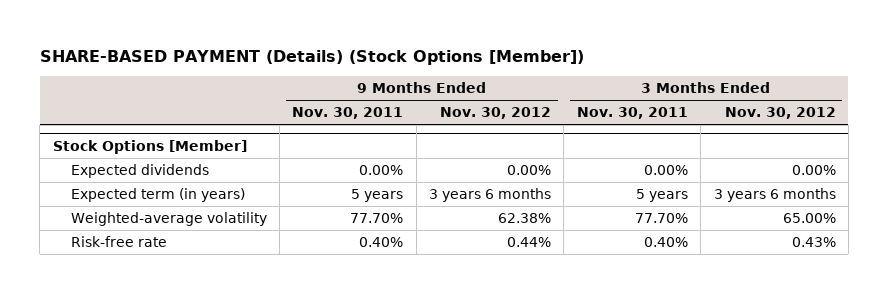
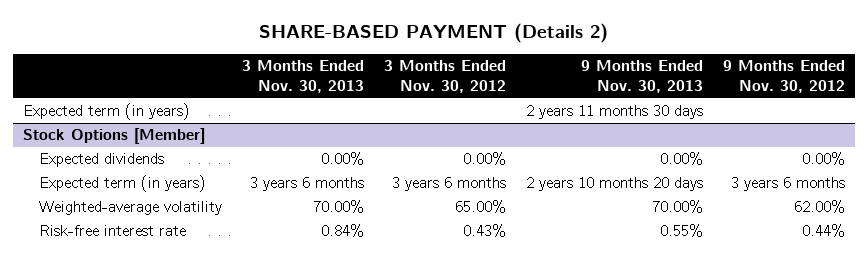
[39,49,584,65] SHARE-BASED PAYMENT (Details) (Stock Options [Member]) -> [259,22,609,43] SHARE-BASED PAYMENT (Details 2)
[292,107,404,120] Nov. 30, 2011 -> none
[576,107,688,120] Nov. 30, 2011 -> none
none -> [241,60,364,94] 3 Months Ended Nov. 30, 2013
none -> [580,60,703,94] 9 Months Ended Nov. 30, 2013
none -> [23,103,191,121] Expected term (in years)
[498,213,552,224] 62.38% -> [794,200,846,214] 62.00%
[70,236,167,248] Risk-free rate -> [38,225,186,237] Risk-free interest rate

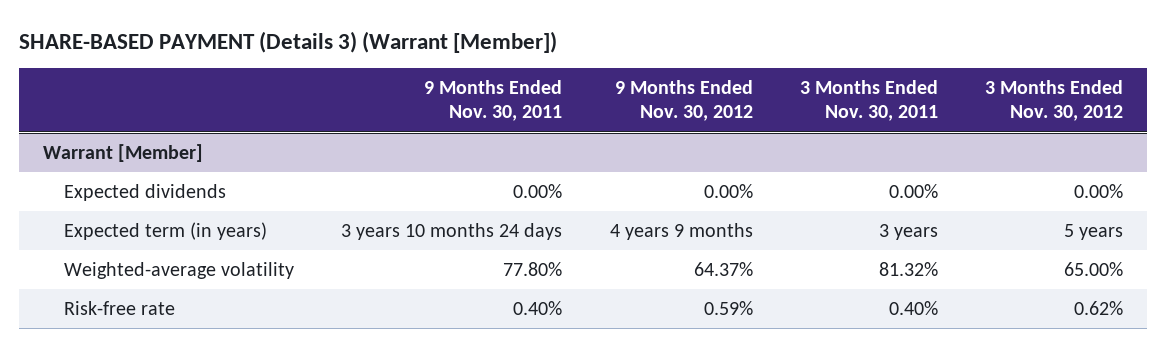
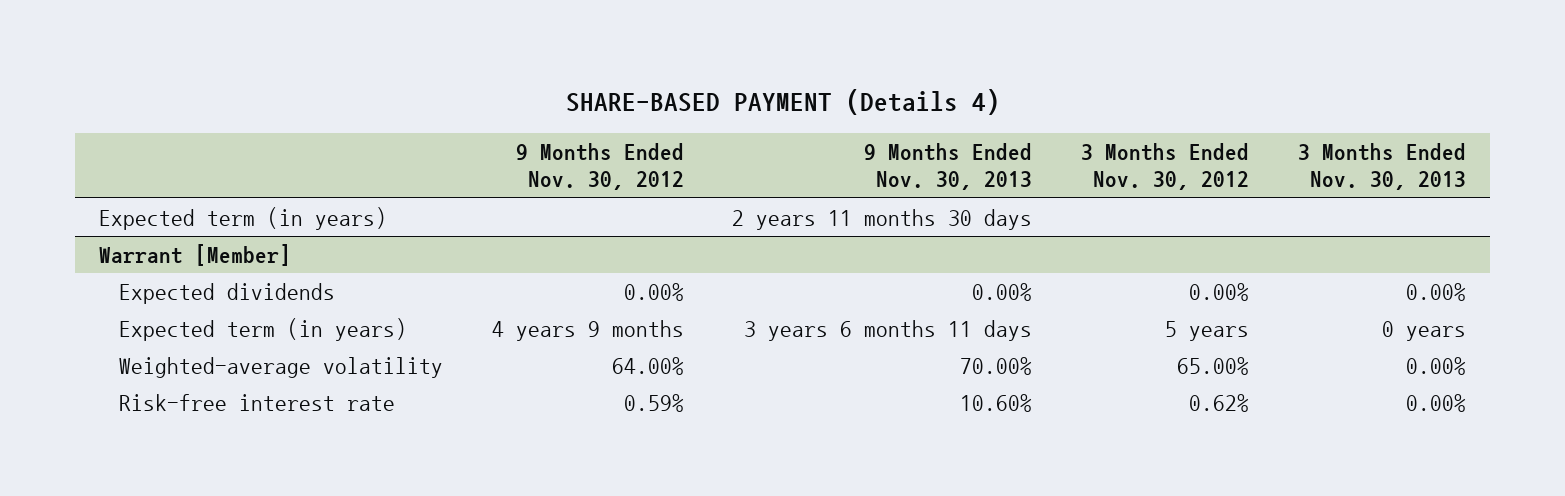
[19,31,558,54] SHARE-BASED PAYMENT (Details 3) (Warrant [Member]) -> [565,88,1000,115] SHARE-BASED PAYMENT (Details 4)
[424,80,563,122] 9 Months Ended Nov. 30, 2011 -> none
[800,80,939,122] 3 Months Ended Nov. 30, 2011 -> none
none -> [864,142,1033,191] 9 Months Ended Nov. 30, 2013
none -> [1298,142,1467,191] 3 Months Ended Nov. 30, 2013
none -> [98,206,387,230] Expected term (in years)
[693,261,753,276] 64.37% -> [611,356,684,375] 64.00%
[63,300,175,315] Risk-free rate -> [118,393,395,411] Risk-free interest rate

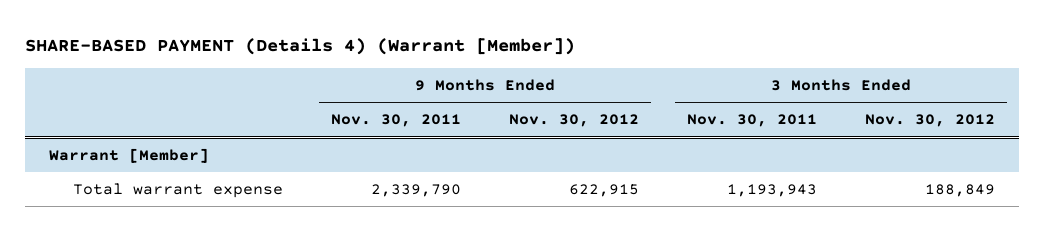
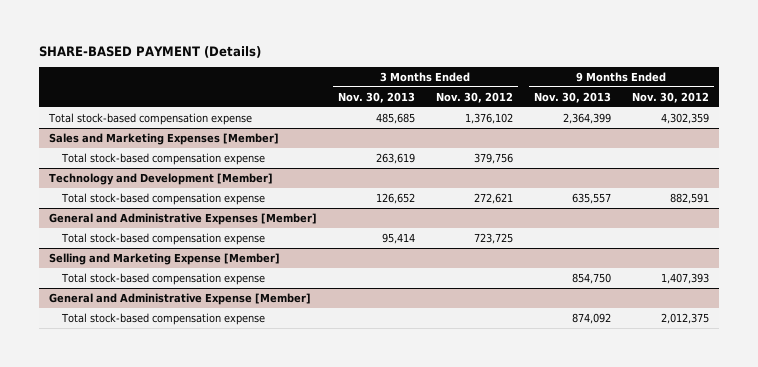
[25,38,576,56] SHARE-BASED PAYMENT (Details 4) (Warrant [Member]) -> [38,45,261,58] SHARE-BASED PAYMENT (Details)
[331,114,462,128] Nov. 30, 2011 -> none
[687,114,818,128] Nov. 30, 2011 -> none
none -> [337,91,415,103] Nov. 30, 2013
none -> [533,91,611,103] Nov. 30, 2013
[49,148,210,164] Warrant [Member] -> none
[73,183,284,199] Total warrant expense -> [48,113,253,126] Total stock-based compensation expense
[569,184,640,198] 622,915 -> [660,113,709,125] 4,302,359
[924,184,995,198] 188,849 -> [464,113,513,125] 1,376,102
none -> [49,133,280,146] Sales and Marketing Expenses [Member]
none -> [60,153,265,166] Total stock-based compensation expense
none -> [49,173,274,186] Technology and Development [Member]
none -> [60,193,265,206] Total stock-based compensation expense
none -> [49,213,318,226] General and Administrative Expenses [Member]
none -> [60,233,265,246] Total stock-based compensation expense
none -> [49,253,281,266] Selling and Marketing Expense [Member]
none -> [60,273,265,286] Total stock-based compensation expense
none -> [49,293,312,306] General and Administrative Expense [Member]
none -> [60,313,265,326] Total stock-based compensation expense

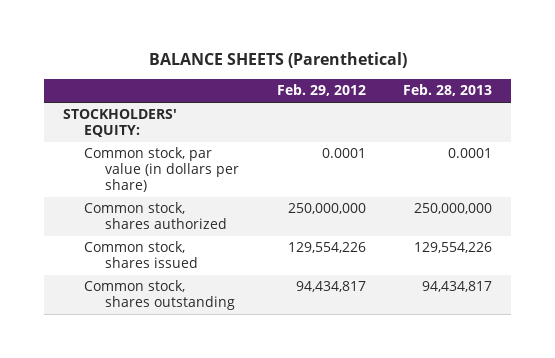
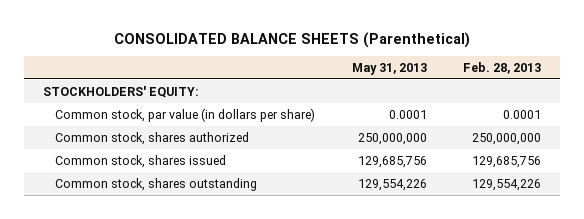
[148,52,407,69] BALANCE SHEETS (Parenthetical) -> [114,31,471,48] CONSOLIDATED BALANCE SHEETS (Parenthetical)
[276,84,366,97] Feb. 29, 2012 -> none
none -> [351,62,427,75] May 31, 2013
[414,242,493,254] 129,554,226 -> [472,155,542,168] 129,685,756
[422,281,493,293] 94,434,817 -> [472,178,542,191] 129,554,226

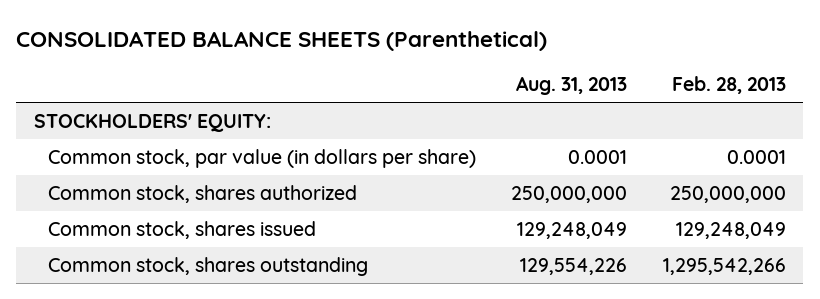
[351,62,427,75] May 31, 2013 -> none
none -> [516,75,628,95] Aug. 31, 2013
[472,155,542,168] 129,685,756 -> [675,221,786,239] 129,248,049
[472,178,542,191] 129,554,226 -> [662,257,786,275] 1,295,542,266

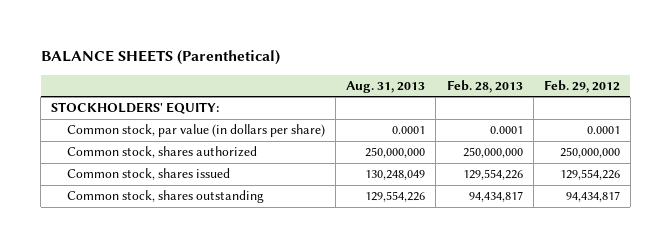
[16,30,548,51] CONSOLIDATED BALANCE SHEETS (Parenthetical) -> [40,50,280,66] BALANCE SHEETS (Parenthetical)
none -> [543,79,620,93] Feb. 29, 2012
[517,221,628,239] 129,248,049 -> [365,170,426,181] 130,248,049
[675,221,786,239] 129,248,049 -> [462,169,523,181] 129,554,226
[662,257,786,275] 1,295,542,266 -> [468,191,523,203] 94,434,817

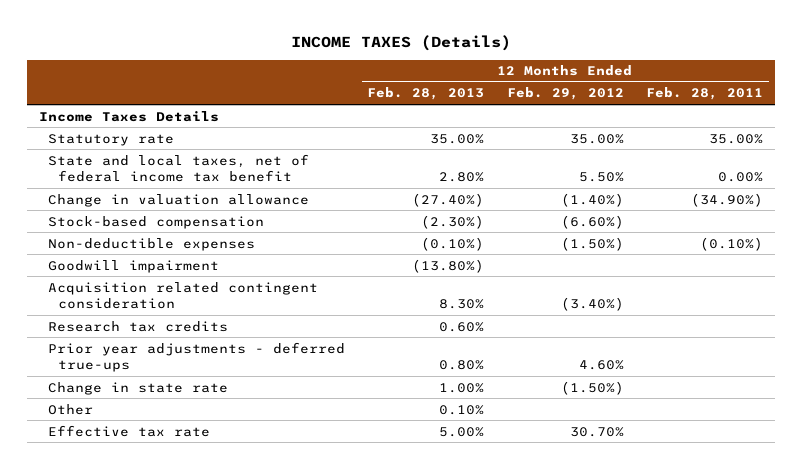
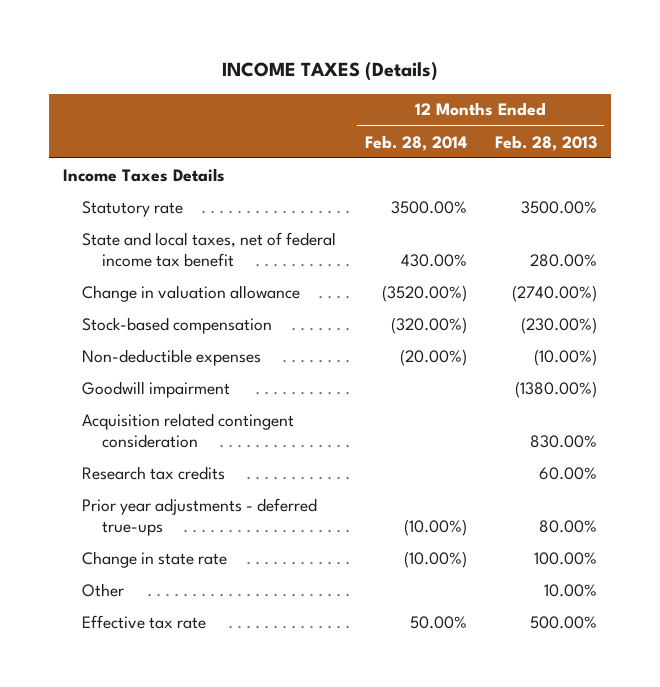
[506,87,624,101] Feb. 29, 2012 -> none
[646,87,764,101] Feb. 28, 2011 -> none
none -> [364,134,467,151] Feb. 28, 2014
[430,133,485,144] 35.00% -> [520,200,597,214] 3500.00%
[439,171,485,182] 2.80% -> [529,253,597,267] 280.00%
[412,192,485,207] (27.40%) -> [511,284,597,302] (2740.00%)
[421,214,485,229] (2.30%) -> [520,316,597,334] (230.00%)
[421,236,485,251] (0.10%) -> [533,348,597,366] (10.00%)
[412,258,485,273] (13.80%) -> [514,380,597,398] (1380.00%)
[439,298,485,309] 8.30% -> [529,434,597,448] 830.00%
[439,321,485,332] 0.60% -> [538,466,597,480] 60.00%
[439,359,485,370] 0.80% -> [538,519,597,533] 80.00%
[439,382,485,393] 1.00% -> [533,551,597,565] 100.00%
[439,404,485,415] 0.10% -> [543,583,597,597] 10.00%
[439,426,485,437] 5.00% -> [529,615,597,629] 500.00%

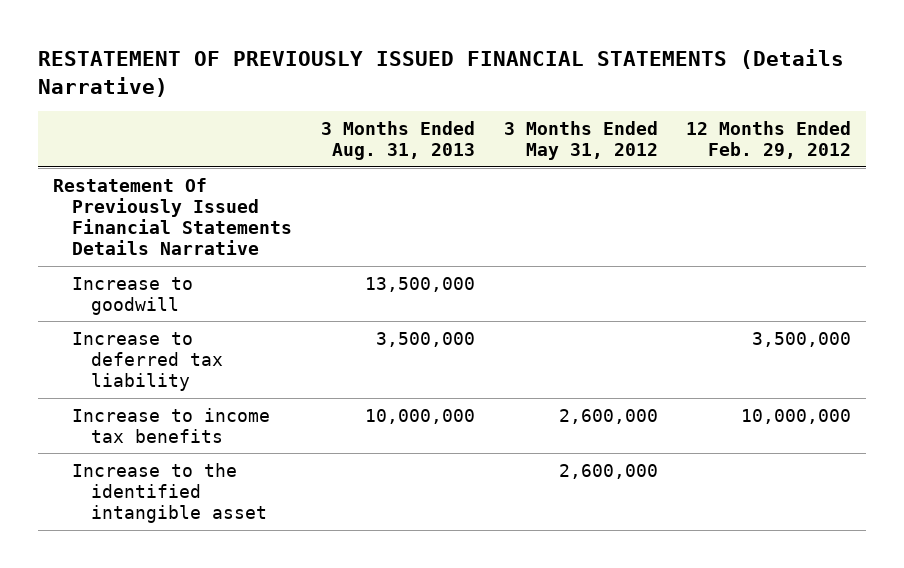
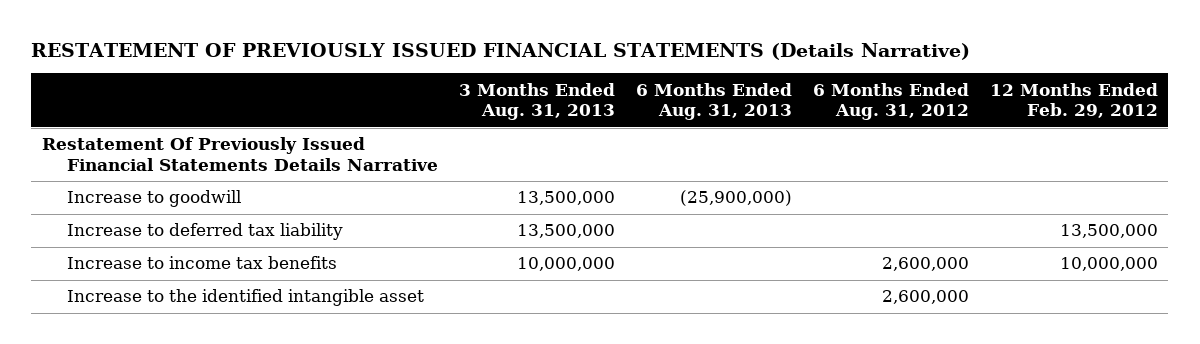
[503,120,658,161] 3 Months Ended May 31, 2012 -> none
none -> [635,82,792,121] 6 Months Ended Aug. 31, 2013
none -> [812,82,969,121] 6 Months Ended Aug. 31, 2012
[375,331,475,347] 3,500,000 -> [517,224,616,239] 13,500,000
[752,331,852,347] 3,500,000 -> [1059,224,1158,239] 13,500,000

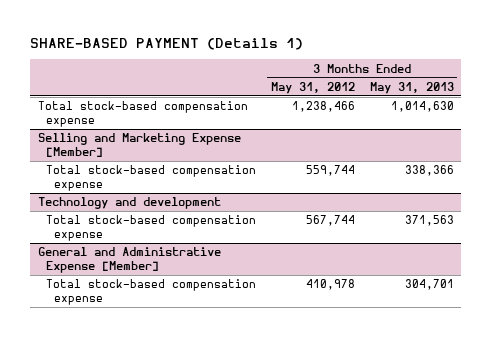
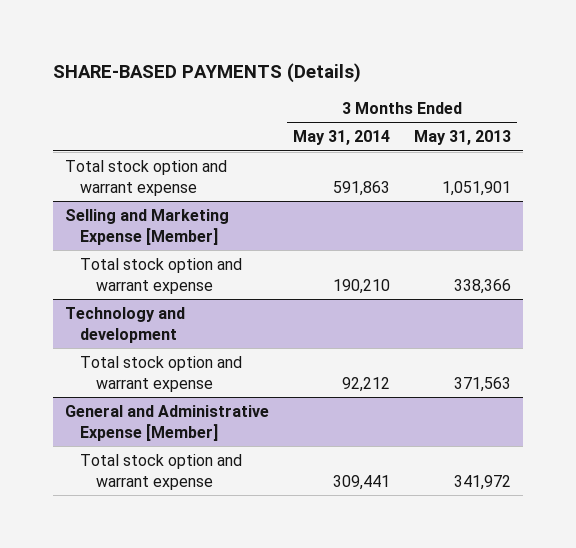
[30,37,304,50] SHARE-BASED PAYMENT (Details 1) -> [53,63,362,84] SHARE-BASED PAYMENTS (Details)
[270,81,355,94] May 31, 2012 -> none
none -> [293,130,391,146] May 31, 2014
[37,101,248,128] Total stock-based compensation expense -> [65,159,228,196] Total stock option and warrant expense
[390,101,454,113] 1,014,630 -> [441,180,511,196] 1,051,901
[45,165,256,192] Total stock-based compensation expense -> [80,257,243,294] Total stock option and warrant expense
[45,215,256,242] Total stock-based compensation expense -> [80,355,243,392] Total stock option and warrant expense
[45,279,256,306] Total stock-based compensation expense -> [80,453,243,490] Total stock option and warrant expense
[404,279,454,291] 304,701 -> [453,474,511,490] 341,972

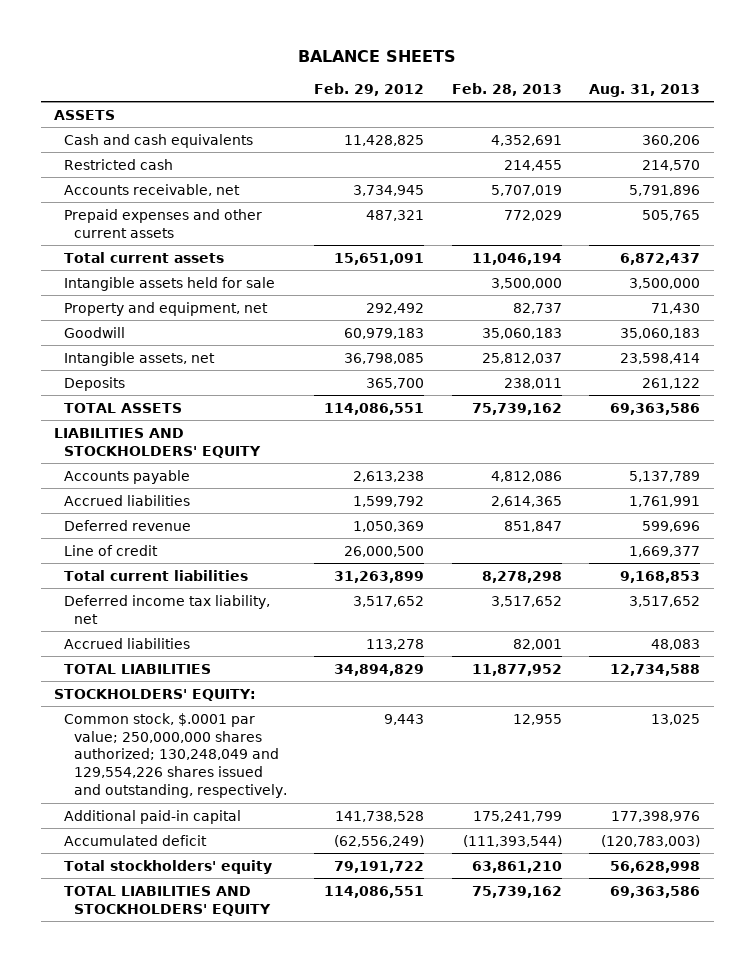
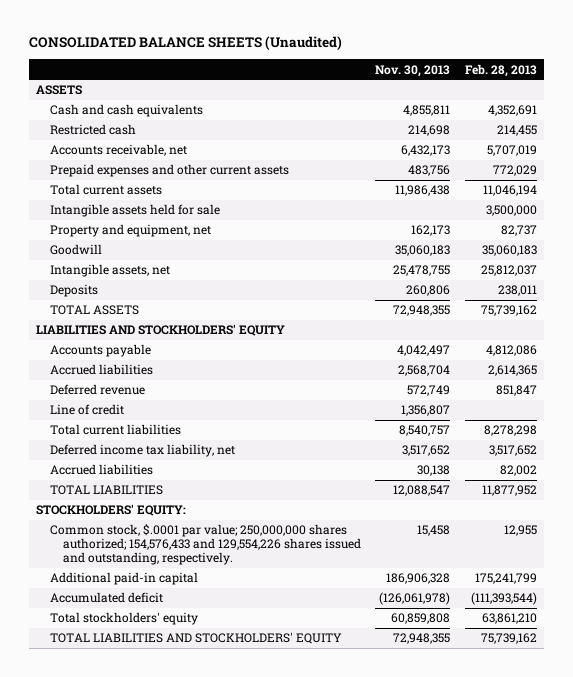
[298,50,457,63] BALANCE SHEETS -> [28,36,342,51] CONSOLIDATED BALANCE SHEETS (Unaudited)
[314,82,425,96] Feb. 29, 2012 -> none
[588,83,700,97] Aug. 31, 2013 -> none
none -> [375,64,451,77] Nov. 30, 2013
[512,638,562,650] 82,001 -> [499,465,537,477] 82,002
[64,712,287,799] Common stock, $.0001 par value; 250,000,000 shares authorized; 130,248,049 and 129,554,226 shares issued and outstanding, respectively. -> [49,524,362,566] Common stock, $.0001 par value; 250,000,000 shares authorized; 154,576,433 and 129,554,226 shares issued and outstanding, respectively.

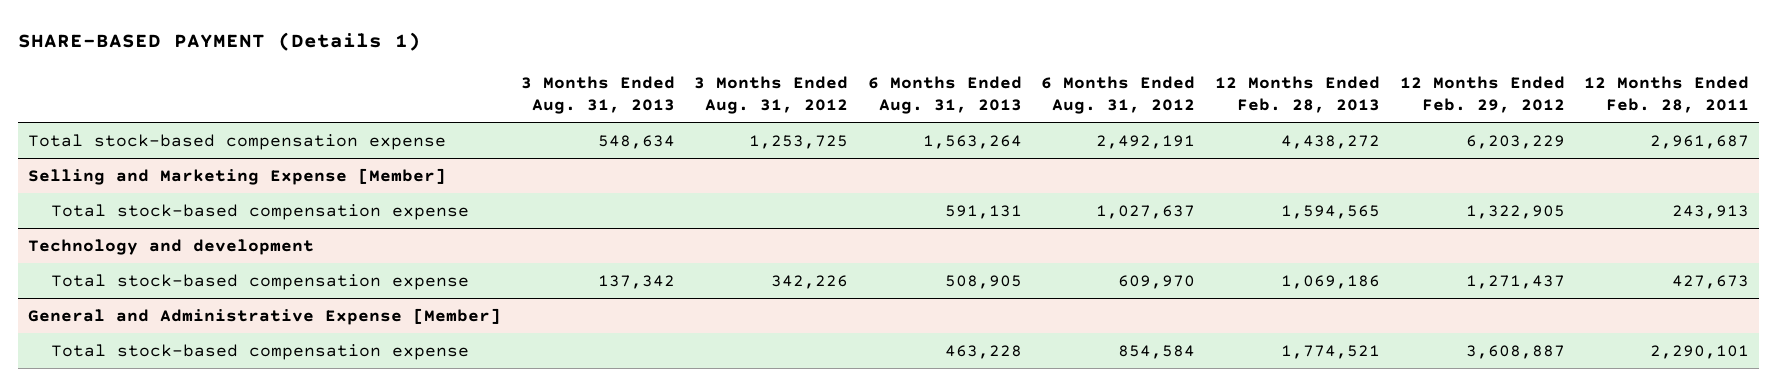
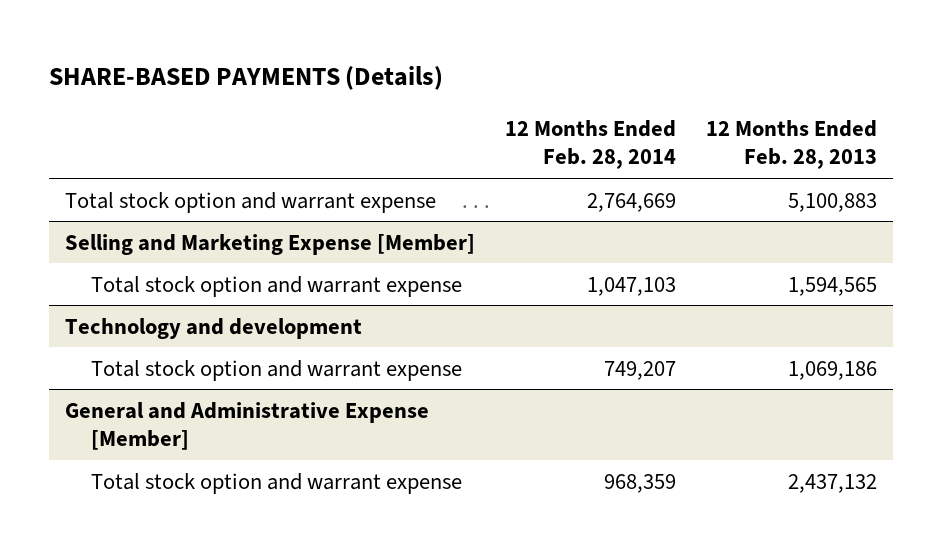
[18,31,422,51] SHARE-BASED PAYMENT (Details 1) -> [49,65,444,90] SHARE-BASED PAYMENTS (Details)
[520,75,675,114] 3 Months Ended Aug. 31, 2013 -> none
[694,75,849,114] 3 Months Ended Aug. 31, 2012 -> none
[867,75,1022,114] 6 Months Ended Aug. 31, 2013 -> none
[1041,75,1196,114] 6 Months Ended Aug. 31, 2012 -> none
[1399,75,1565,113] 12 Months Ended Feb. 29, 2012 -> none
[1584,75,1750,113] 12 Months Ended Feb. 28, 2011 -> none
none -> [505,120,677,170] 12 Months Ended Feb. 28, 2014
[28,134,447,151] Total stock-based compensation expense -> [64,191,436,213] Total stock option and warrant expense
[1280,135,1380,150] 4,438,272 -> [788,192,878,212] 5,100,883
[51,204,470,221] Total stock-based compensation expense -> [91,275,463,297] Total stock option and warrant expense
[51,274,470,291] Total stock-based compensation expense -> [91,359,463,381] Total stock option and warrant expense
[51,344,470,361] Total stock-based compensation expense -> [91,472,463,494] Total stock option and warrant expense
[1280,345,1380,360] 1,774,521 -> [788,473,878,493] 2,437,132

